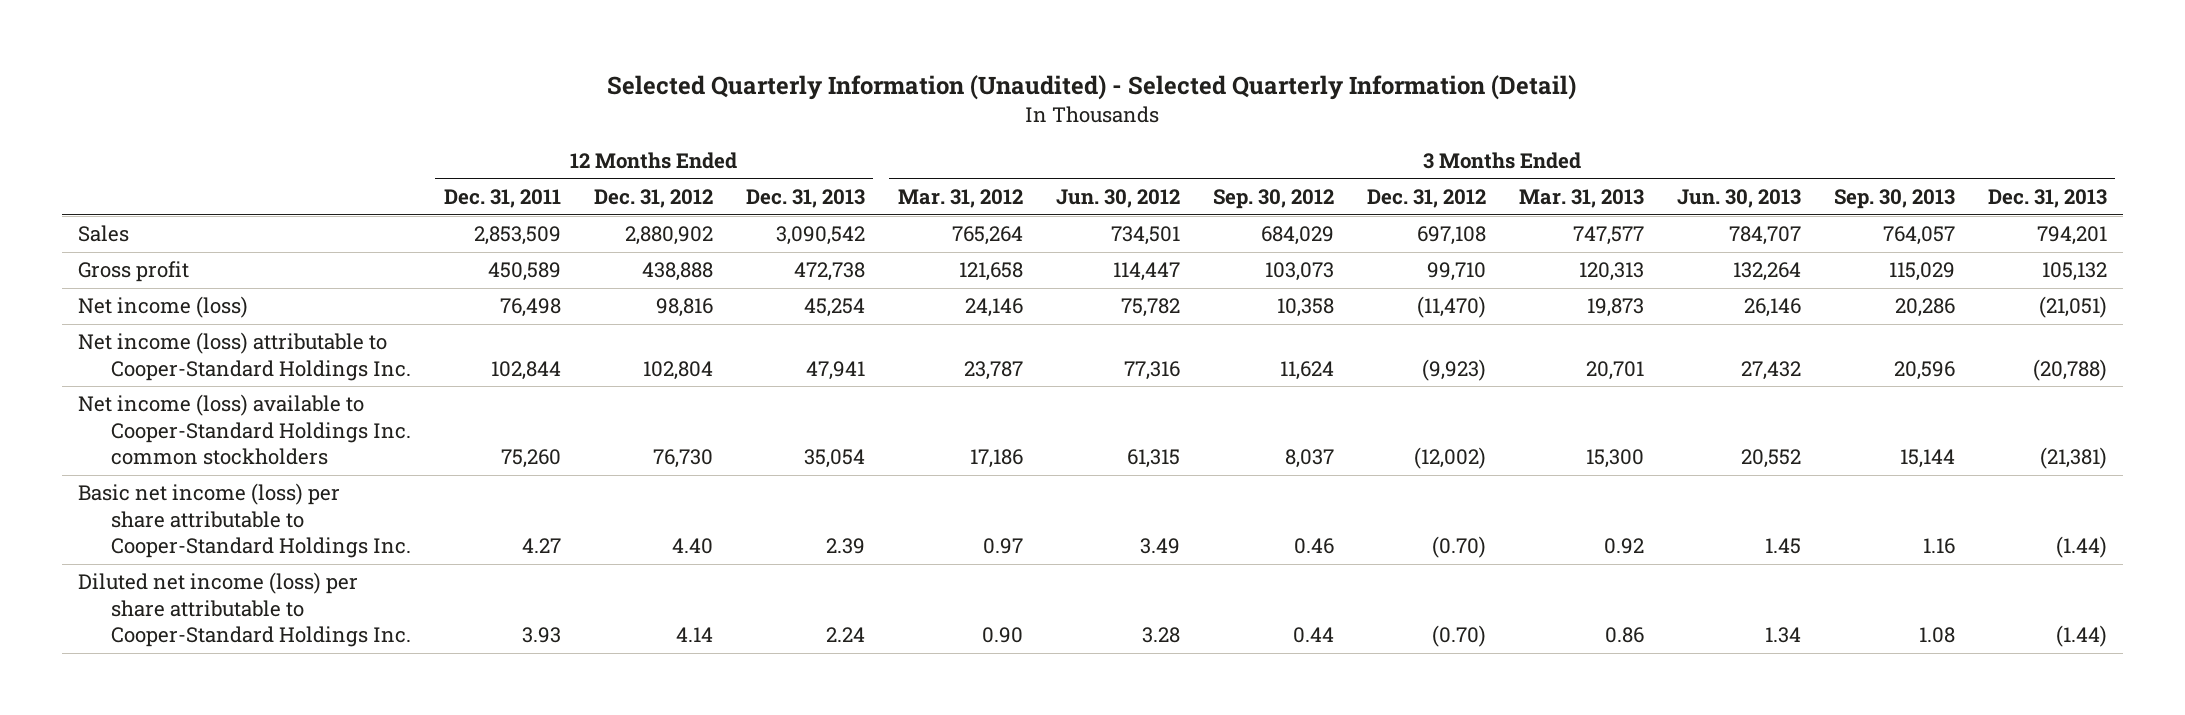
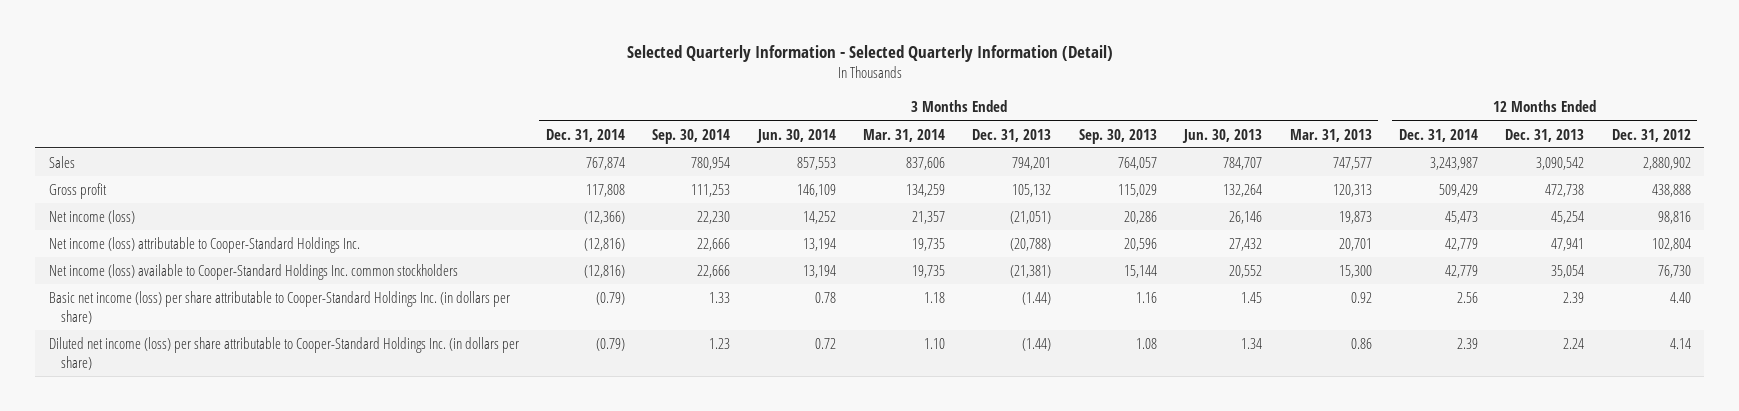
[607,74,1577,100] Selected Quarterly Information (Unaudited) - Selected Quarterly Information (Detail) -> [626,45,1113,63] Selected Quarterly Information - Selected Quarterly Information (Detail)
[443,188,561,208] Dec. 31, 2011 -> none
[897,188,1023,208] Mar. 31, 2012 -> none
[1055,188,1180,208] Jun. 30, 2012 -> none
[1212,188,1334,209] Sep. 30, 2012 -> none
[1366,188,1486,208] Dec. 31, 2012 -> none
none -> [546,128,626,142] Dec. 31, 2014
none -> [652,128,731,144] Sep. 30, 2014
none -> [755,128,836,143] Jun. 30, 2014
none -> [863,128,946,142] Mar. 31, 2014
none -> [1398,128,1478,142] Dec. 31, 2014
[78,483,411,559] Basic net income (loss) per share attributable to Cooper-Standard Holdings Inc. -> [48,290,510,324] Basic net income (loss) per share attributable to Cooper-Standard Holdings Inc. (in dollars per share)
[78,572,411,648] Diluted net income (loss) per share attributable to Cooper-Standard Holdings Inc. -> [48,336,519,370] Diluted net income (loss) per share attributable to Cooper-Standard Holdings Inc. (in dollars per share)

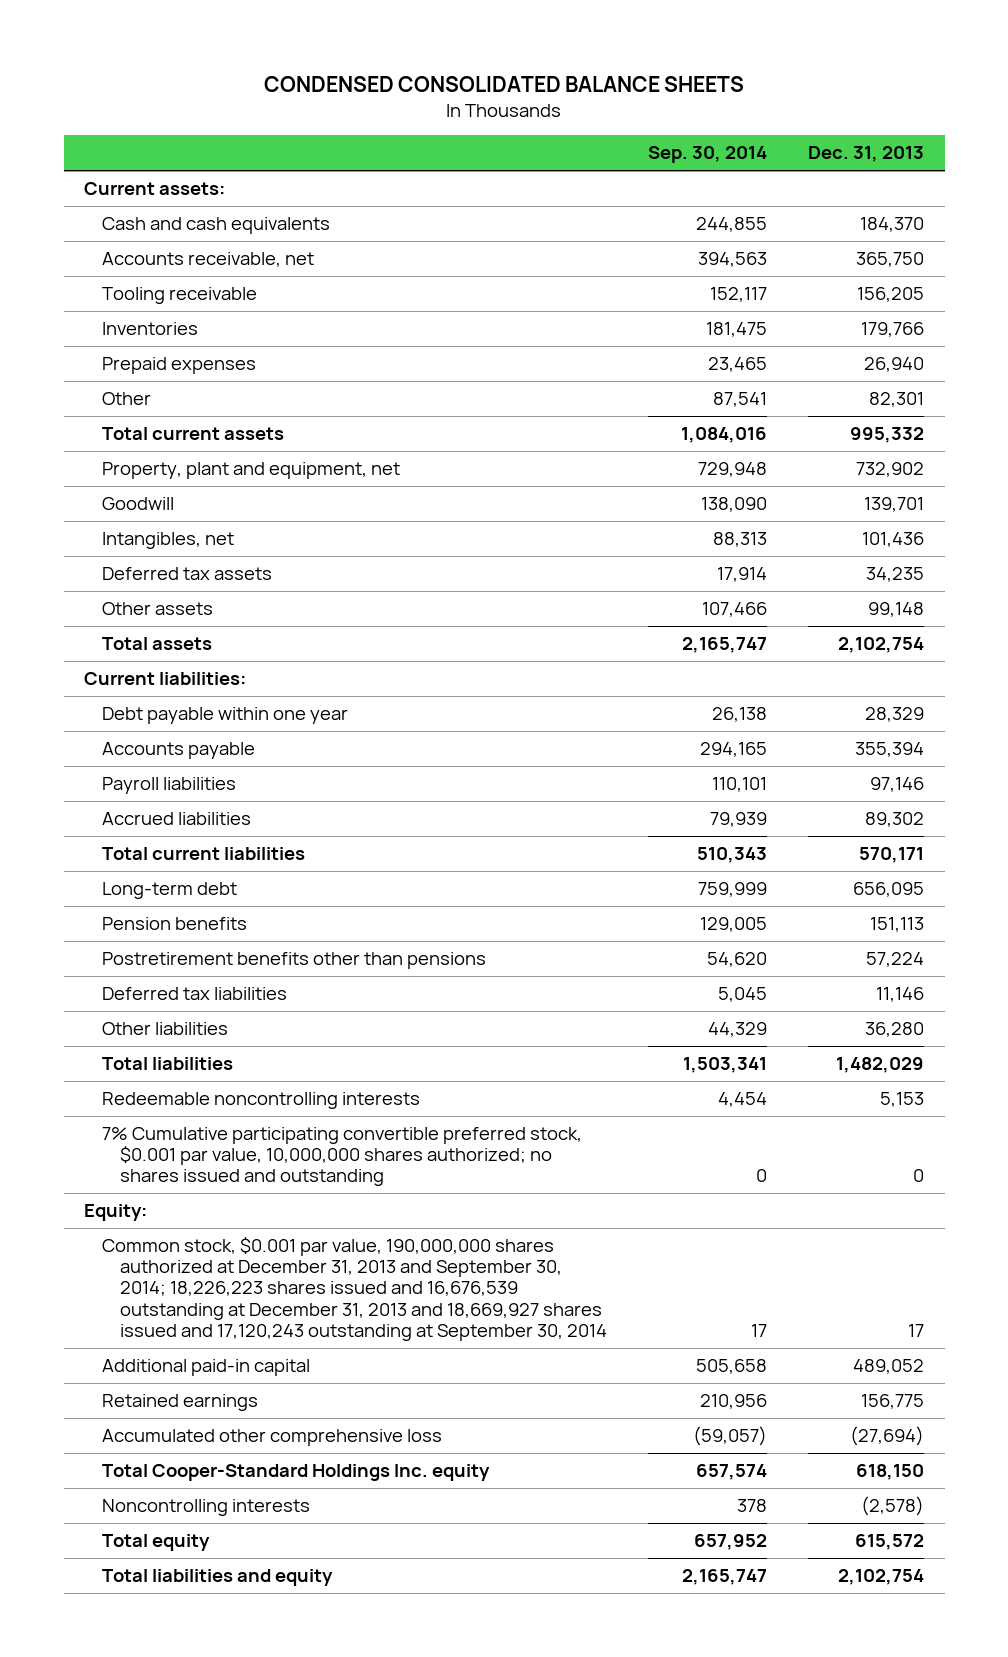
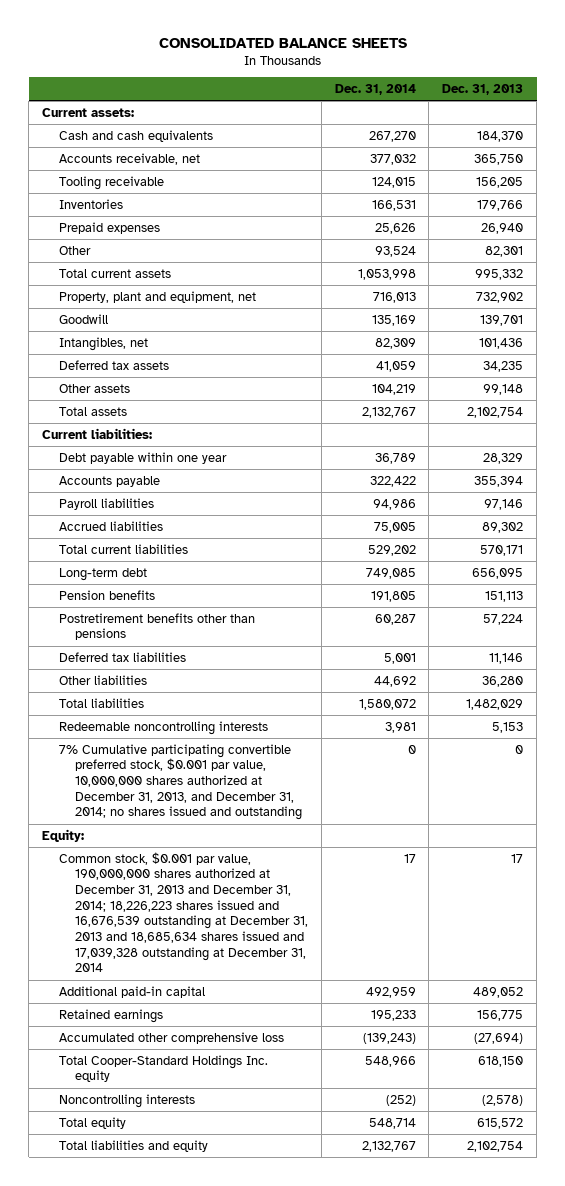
[264,76,745,93] CONDENSED CONSOLIDATED BALANCE SHEETS -> [158,38,407,49] CONSOLIDATED BALANCE SHEETS
[648,146,768,164] Sep. 30, 2014 -> none
none -> [334,84,416,96] Dec. 31, 2014
[102,1127,583,1187] 7% Cumulative participating convertible preferred stock, $0.001 par value, 10,000,000 shares authorized; no shares issued and outstanding -> [58,743,303,821] 7% Cumulative participating convertible preferred stock, $0.001 par value, 10,000,000 shares authorized at December 31, 2013, and December 31, 2014; no shares issued and outstanding
[102,1237,608,1341] Common stock, $0.001 par value, 190,000,000 shares authorized at December 31, 2013 and September 30, 2014; 18,226,223 shares issued and 16,676,539 outstanding at December 31, 2013 and 18,669,927 shares issued and 17,120,243 outstanding at September 30, 2014 -> [58,851,309,973] Common stock, $0.001 par value, 190,000,000 shares authorized at December 31, 2013 and December 31, 2014; 18,226,223 shares issued and 16,676,539 outstanding at December 31, 2013 and 18,685,634 shares issued and 17,039,328 outstanding at December 31, 2014

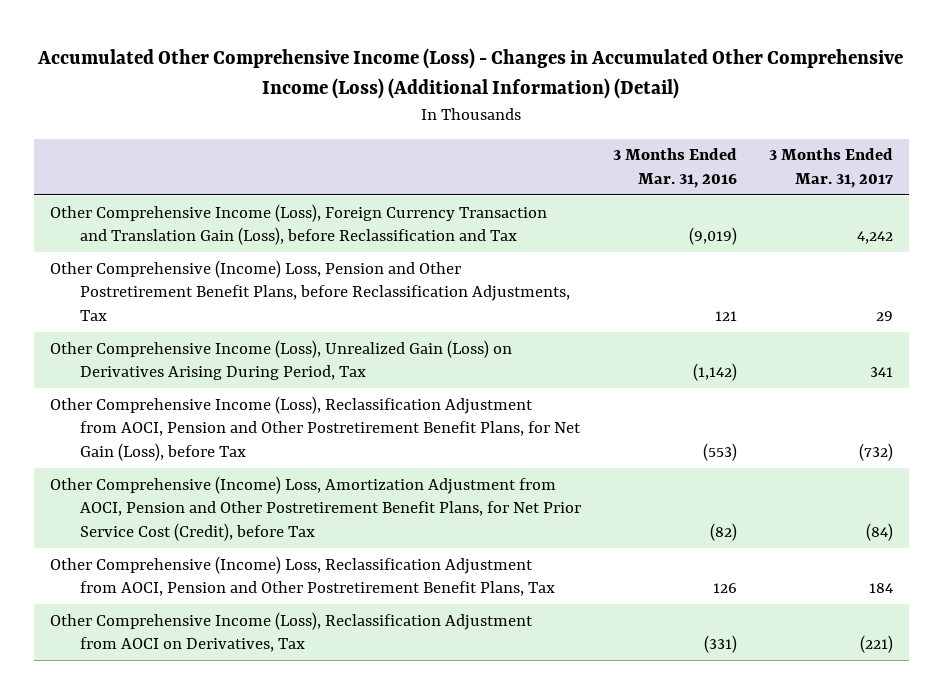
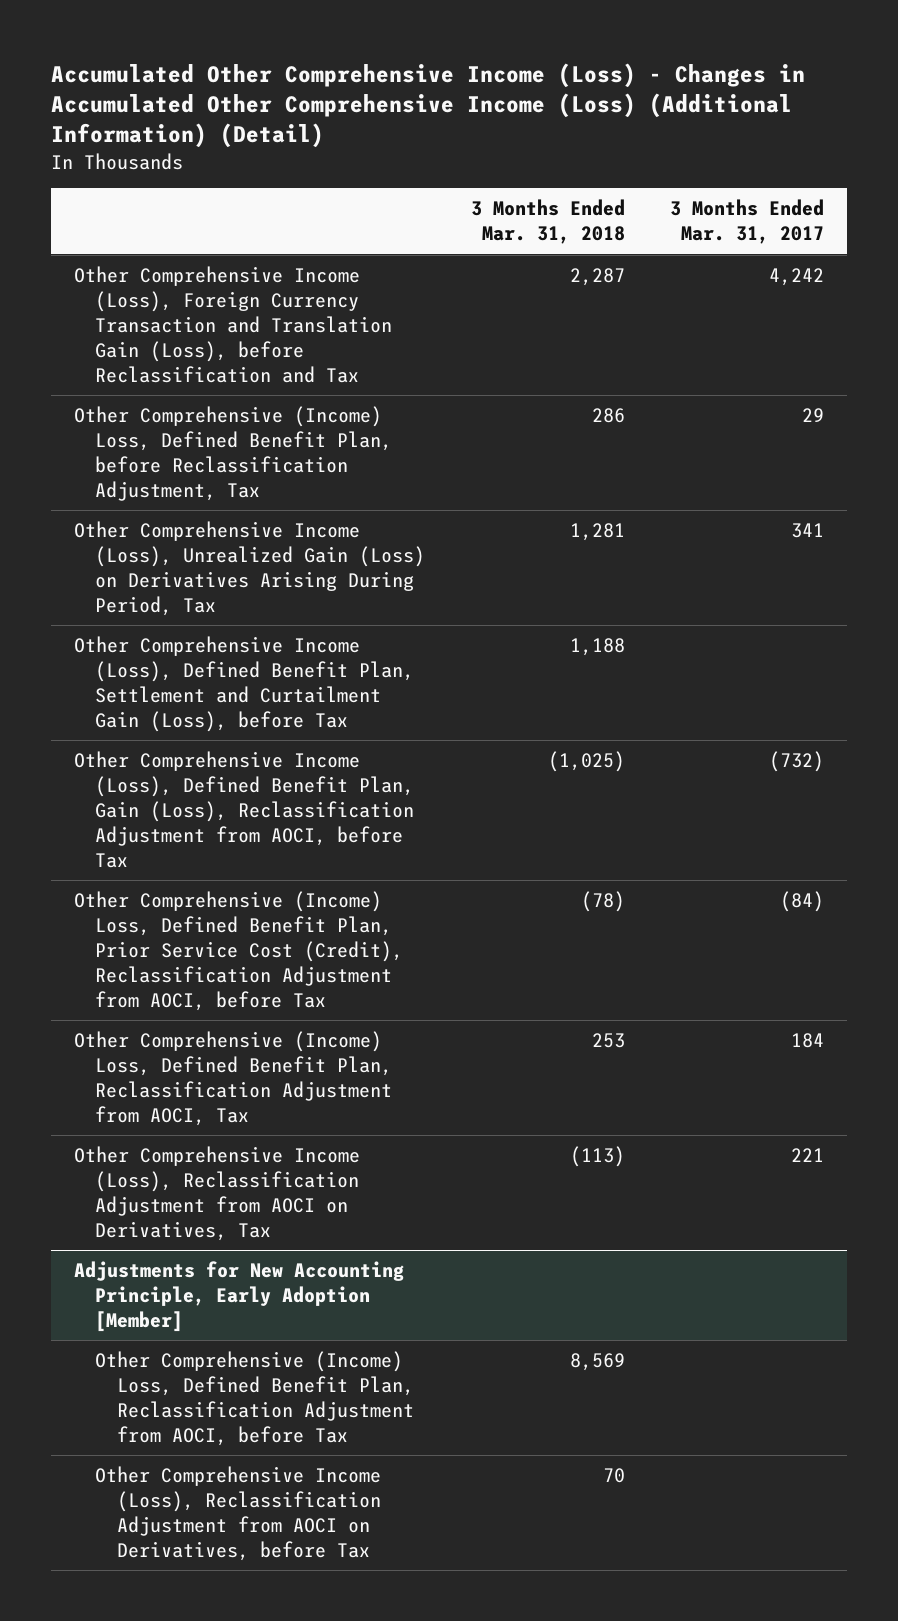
[612,148,737,189] 3 Months Ended Mar. 31, 2016 -> none
none -> [470,199,625,245] 3 Months Ended Mar. 31, 2018
[49,259,571,322] Other Comprehensive (Income) Loss, Pension and Other Postretirement Benefit Plans, before Reclassification Adjustments, Tax -> [73,405,393,501] Other Comprehensive (Income) Loss, Defined Benefit Plan, before Reclassification Adjustment, Tax
none -> [73,635,415,732] Other Comprehensive Income (Loss), Defined Benefit Plan, Settlement and Curtailment Gain (Loss), before Tax
[49,395,582,462] Other Comprehensive Income (Loss), Reclassification Adjustment from AOCI, Pension and Other Postretirement Benefit Plans, for Net Gain (Loss), before Tax -> [73,750,415,868] Other Comprehensive Income (Loss), Defined Benefit Plan, Gain (Loss), Reclassification Adjustment from AOCI, before Tax
[49,475,582,542] Other Comprehensive (Income) Loss, Amortization Adjustment from AOCI, Pension and Other Postretirement Benefit Plans, for Net Prior Service Cost (Credit), before Tax -> [73,890,404,1011] Other Comprehensive (Income) Loss, Defined Benefit Plan, Prior Service Cost (Credit), Reclassification Adjustment from AOCI, before Tax
[49,555,556,597] Other Comprehensive (Income) Loss, Reclassification Adjustment from AOCI, Pension and Other Postretirement Benefit Plans, Tax -> [73,1030,393,1126] Other Comprehensive (Income) Loss, Defined Benefit Plan, Reclassification Adjustment from AOCI, Tax
[859,635,893,654] (221) -> [790,1147,824,1162] 221
none -> [73,1260,404,1332] Adjustments for New Accounting Principle, Early Adoption [Member]
none -> [95,1350,415,1446] Other Comprehensive (Income) Loss, Defined Benefit Plan, Reclassification Adjustment from AOCI, before Tax
none -> [95,1465,382,1561] Other Comprehensive Income (Loss), Reclassification Adjustment from AOCI on Derivatives, before Tax

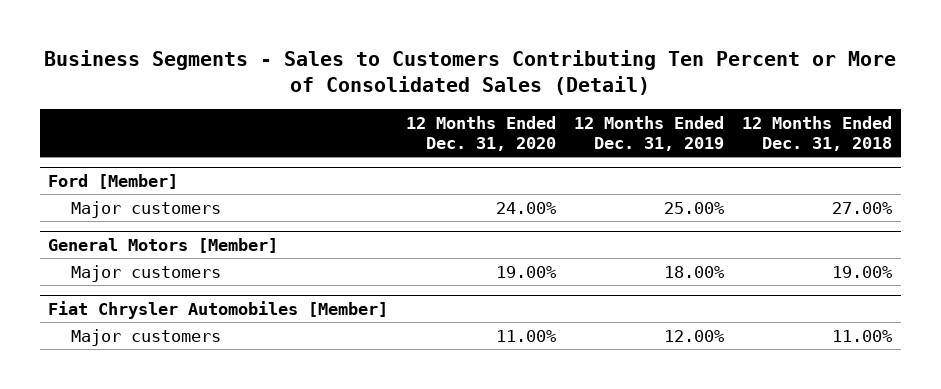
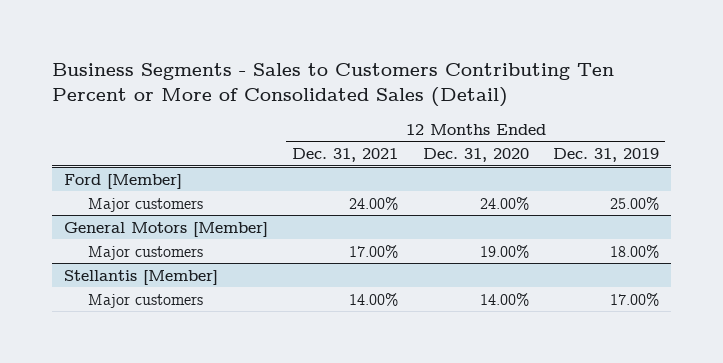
[742,115,893,152] 12 Months Ended Dec. 31, 2018 -> none
none -> [292,148,399,163] Dec. 31, 2021
[48,300,389,319] Fiat Chrysler Automobiles [Member] -> none
none -> [63,269,218,285] Stellantis [Member]
[496,329,557,342] 11.00% -> [479,292,529,306] 14.00%
[664,329,725,342] 12.00% -> [610,292,660,306] 17.00%

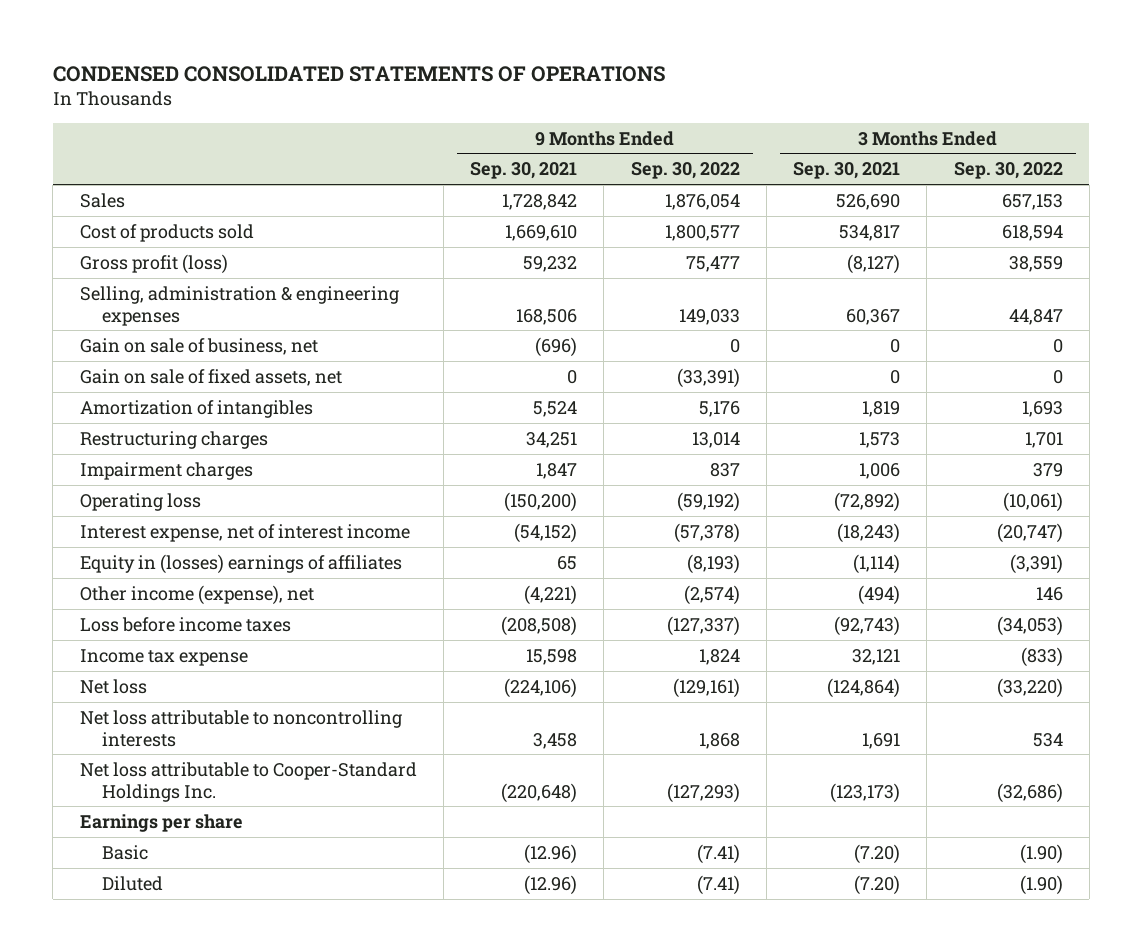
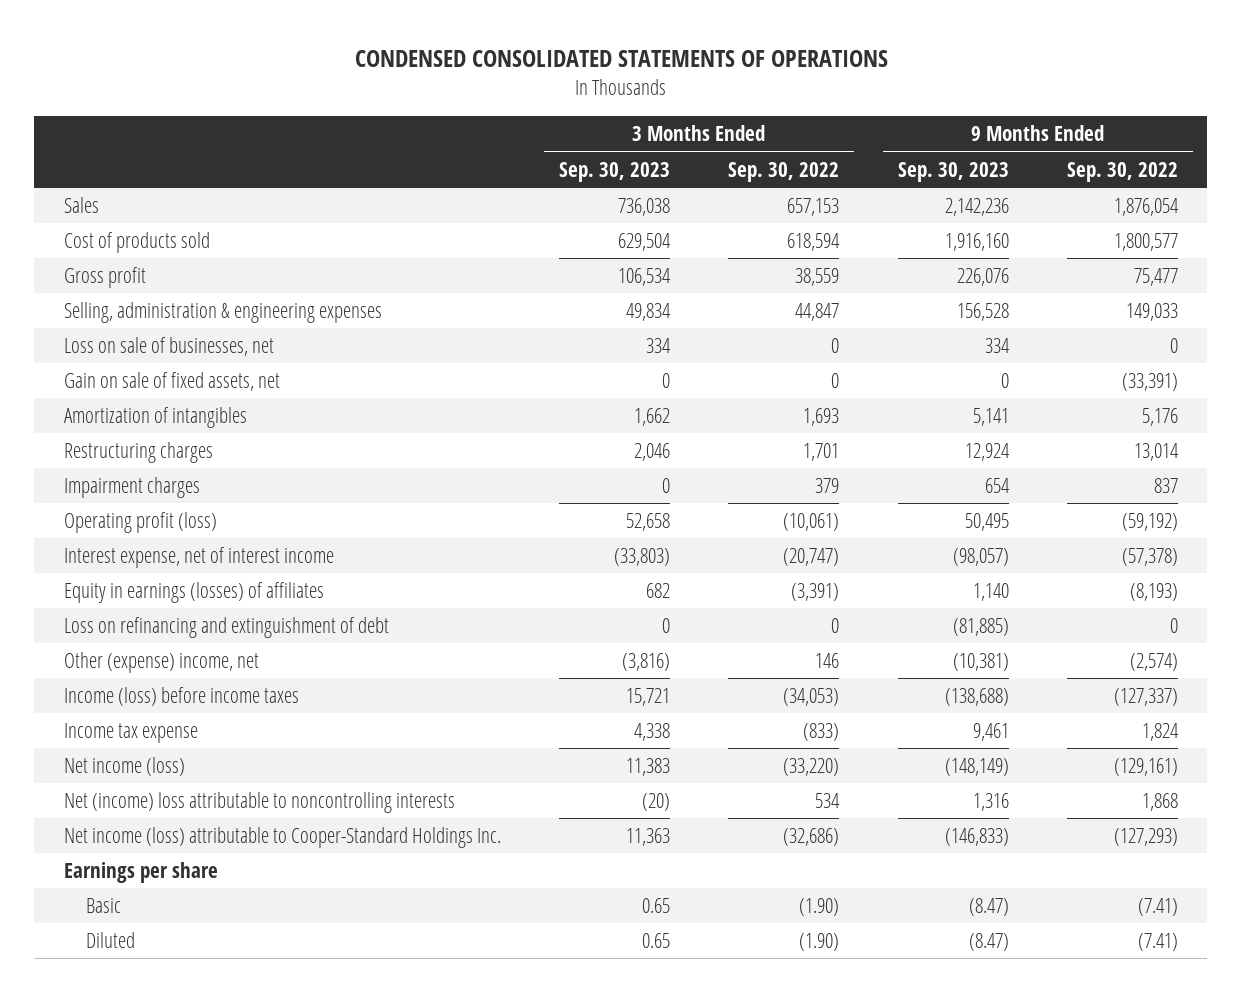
[470,162,578,180] Sep. 30, 2021 -> none
[793,162,901,180] Sep. 30, 2021 -> none
none -> [559,161,671,182] Sep. 30, 2023
none -> [897,161,1009,182] Sep. 30, 2023
[79,253,228,274] Gross profit (loss) -> [63,267,146,289] Gross profit
[79,337,318,355] Gain on sale of business, net -> [63,337,274,357] Loss on sale of businesses, net
[79,492,201,511] Operating loss -> [63,512,217,534] Operating profit (loss)
[79,553,402,574] Equity in (losses) earnings of affiliates -> [63,582,324,604] Equity in earnings (losses) of affiliates
none -> [63,617,389,639] Loss on refinancing and extinguishment of debt
[79,584,314,605] Other income (expense), net -> [63,652,259,674] Other (expense) income, net
[79,616,291,632] Loss before income taxes -> [63,687,299,707] Income (loss) before income taxes
[79,678,147,694] Net loss -> [63,757,185,777] Net income (loss)
[79,709,402,747] Net loss attributable to noncontrolling interests -> [63,792,455,814] Net (income) loss attributable to noncontrolling interests
[79,761,417,802] Net loss attributable to Cooper-Standard Holdings Inc. -> [63,827,501,849] Net income (loss) attributable to Cooper-Standard Holdings Inc.

